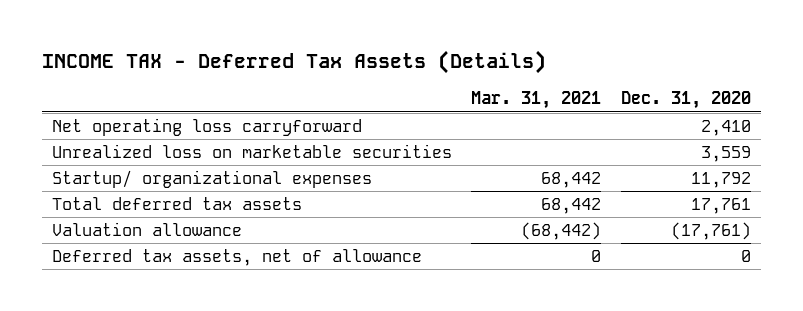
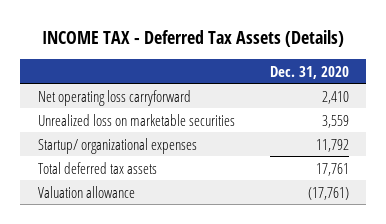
[471,91,602,110] Mar. 31, 2021 -> none
[51,249,422,267] Deferred tax assets, net of allowance -> none

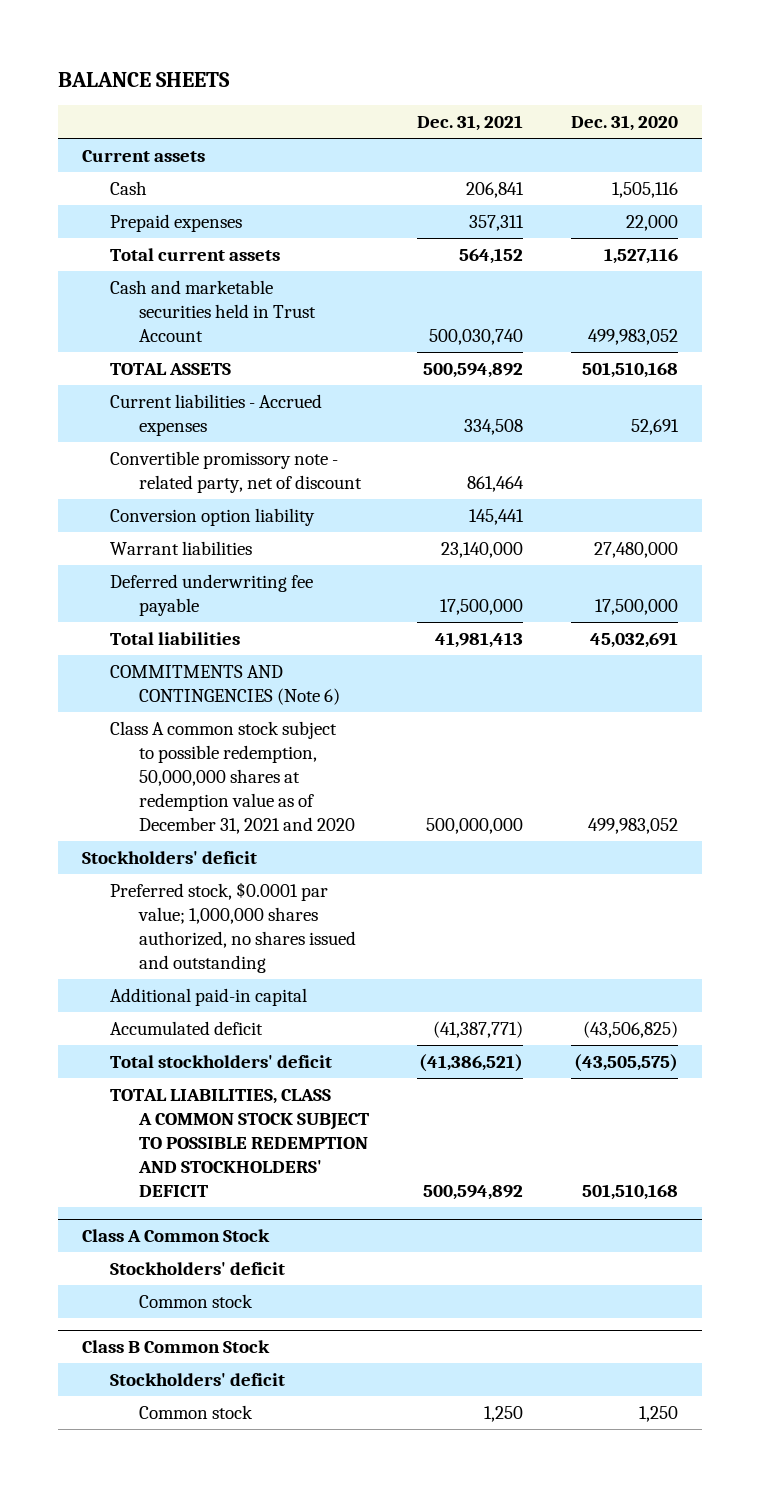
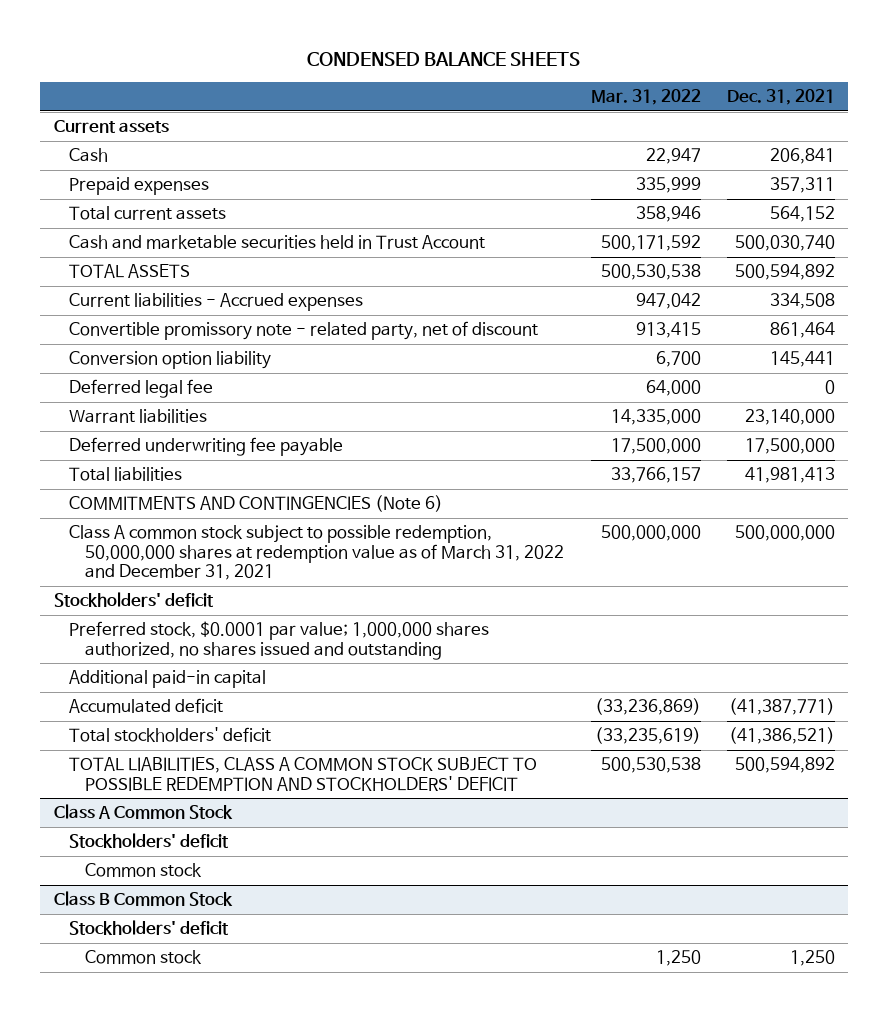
[57,71,230,87] BALANCE SHEETS -> [307,51,581,66] CONDENSED BALANCE SHEETS
[571,115,679,132] Dec. 31, 2020 -> none
none -> [590,89,701,106] Mar. 31, 2022
none -> [69,379,214,399] Deferred legal fee
[110,720,356,835] Class A common stock subject to possible redemption, 50,000,000 shares at redemption value as of December 31, 2021 and 2020 -> [69,525,565,581] Class A common stock subject to possible redemption, 50,000,000 shares at redemption value as of March 31, 2022 and December 31, 2021

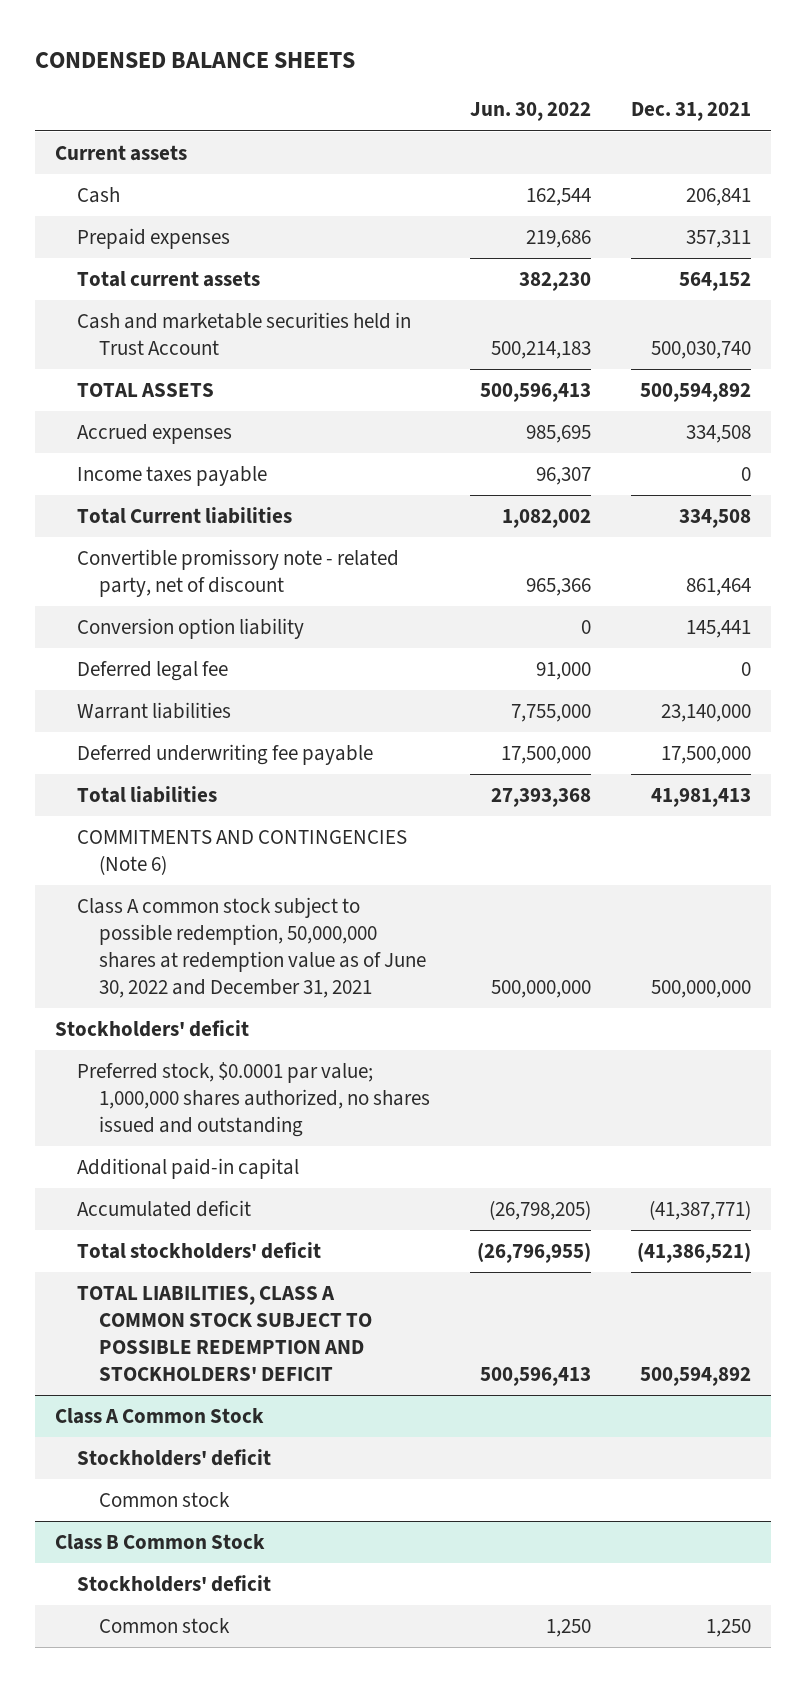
[590,89,701,106] Mar. 31, 2022 -> none
none -> [470,102,592,122] Jun. 30, 2022
[69,293,364,312] Current liabilities - Accrued expenses -> [77,423,233,444] Accrued expenses
none -> [77,465,268,486] Income taxes payable
none -> [77,506,293,524] Total Current liabilities
[69,525,565,581] Class A common stock subject to possible redemption, 50,000,000 shares at redemption value as of March 31, 2022 and December 31, 2021 -> [77,896,427,998] Class A common stock subject to possible redemption, 50,000,000 shares at redemption value as of June 30, 2022 and December 31, 2021

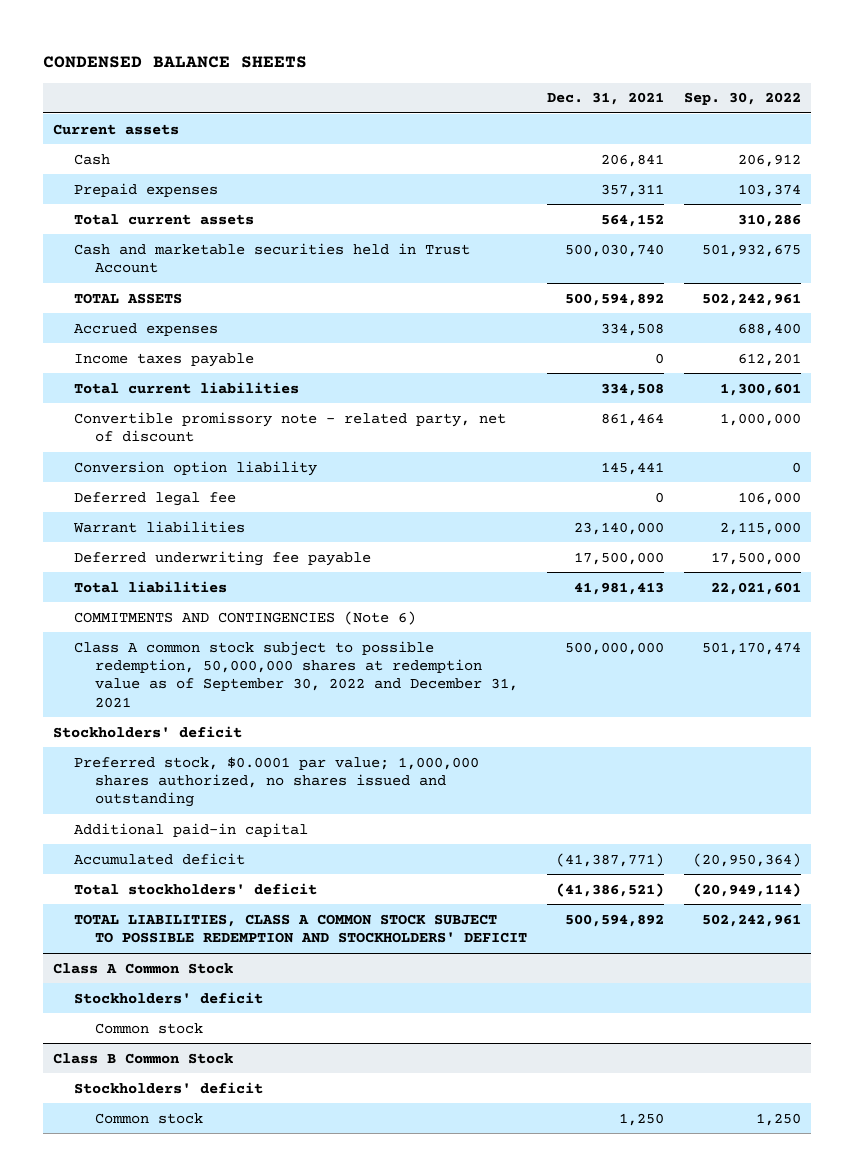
[470,102,592,122] Jun. 30, 2022 -> none
none -> [684,92,802,106] Sep. 30, 2022
[77,506,293,524] Total Current liabilities -> [73,381,299,394] Total current liabilities
[77,896,427,998] Class A common stock subject to possible redemption, 50,000,000 shares at redemption value as of June 30, 2022 and December 31, 2021 -> [73,640,518,708] Class A common stock subject to possible redemption, 50,000,000 shares at redemption value as of September 30, 2022 and December 31, 2021

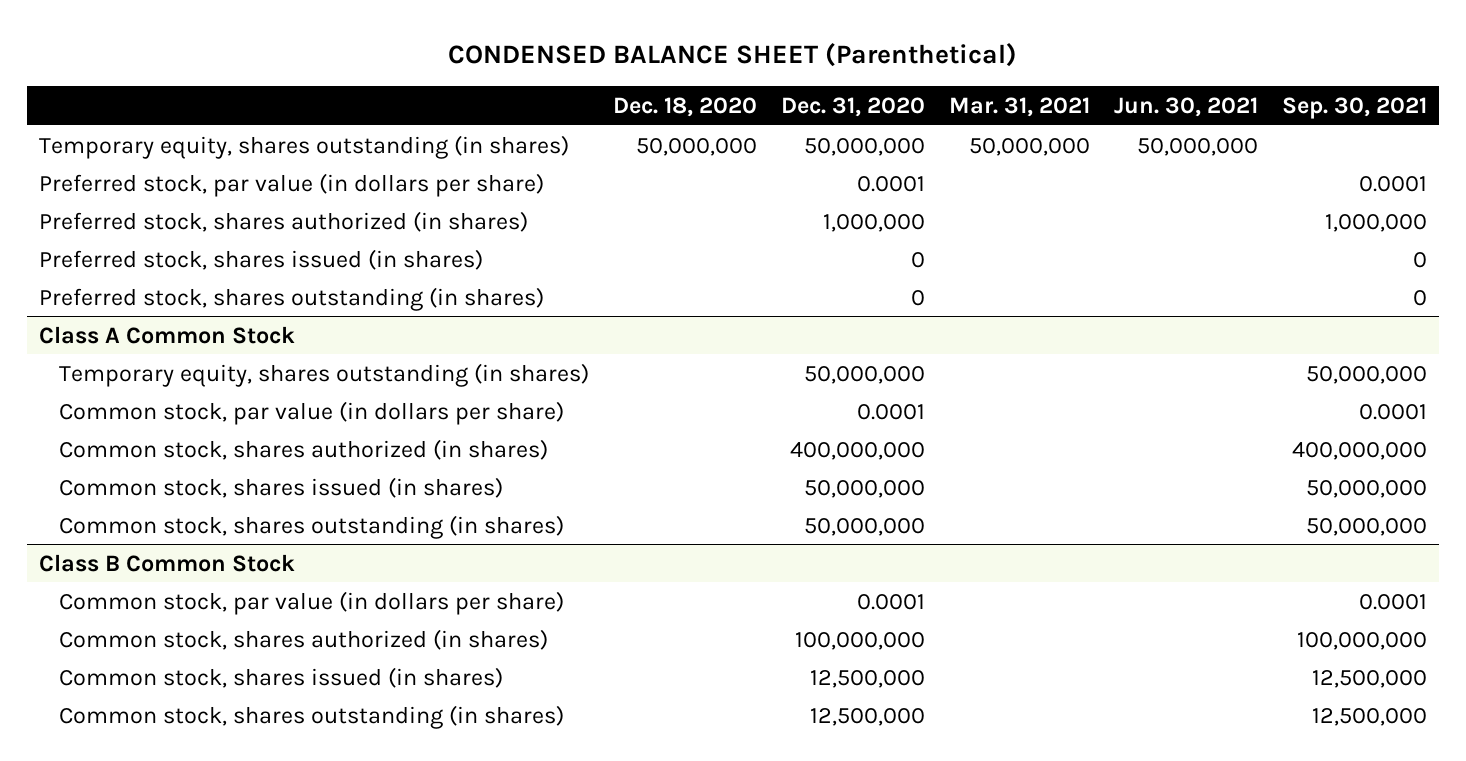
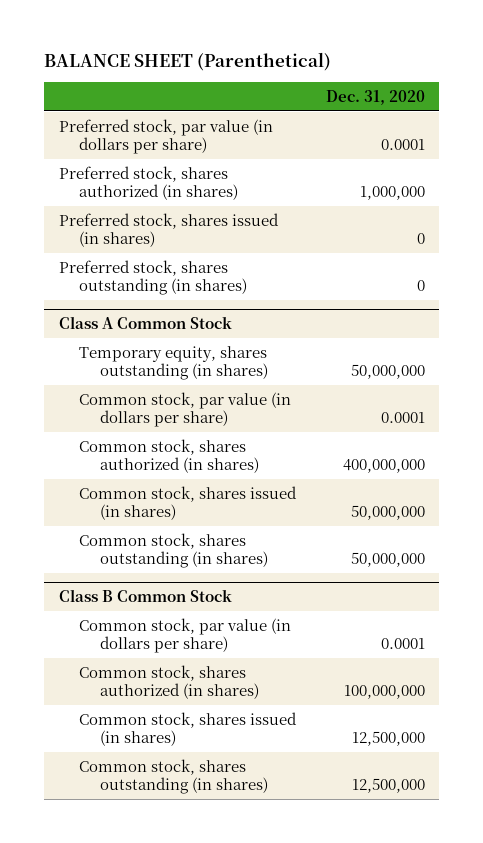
[448,43,1018,68] CONDENSED BALANCE SHEET (Parenthetical) -> [44,52,332,72] BALANCE SHEET (Parenthetical)
[612,96,757,117] Dec. 18, 2020 -> none
[949,96,1091,117] Mar. 31, 2021 -> none
[1114,96,1259,117] Jun. 30, 2021 -> none
[1282,96,1428,119] Sep. 30, 2021 -> none
[39,134,570,159] Temporary equity, shares outstanding (in shares) -> none

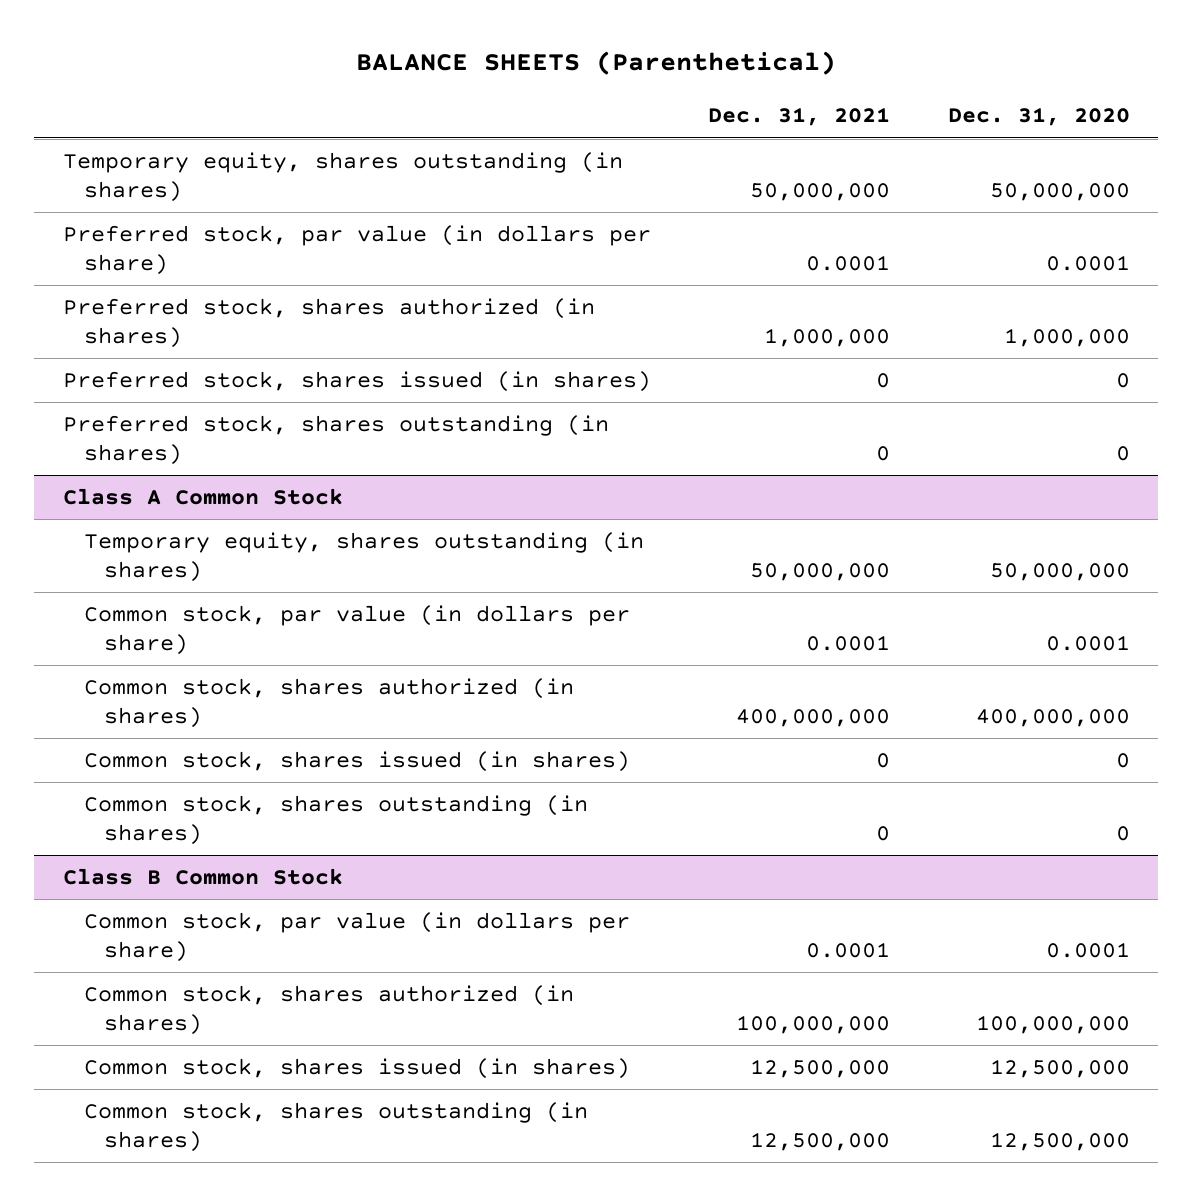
[44,52,332,72] BALANCE SHEET (Parenthetical) -> [356,51,837,76] BALANCE SHEETS (Parenthetical)
none -> [708,107,891,127] Dec. 31, 2021
none -> [62,151,623,203] Temporary equity, shares outstanding (in shares)
[350,505,425,521] 50,000,000 -> [1115,752,1130,768] 0
[350,552,425,568] 50,000,000 -> [1115,826,1130,842] 0

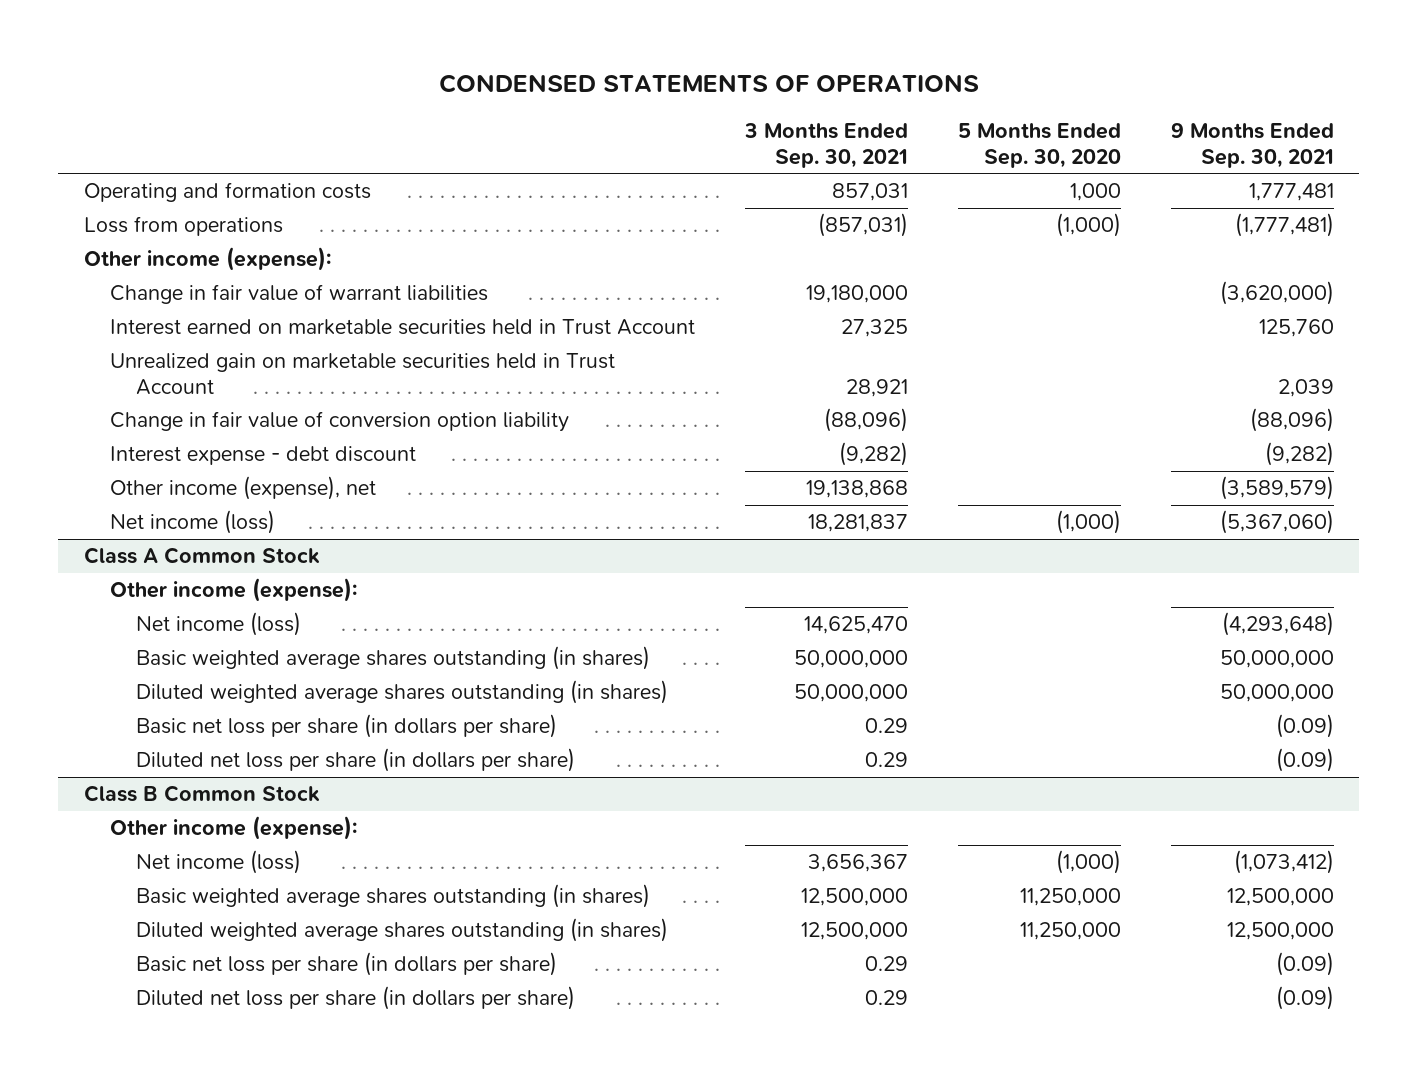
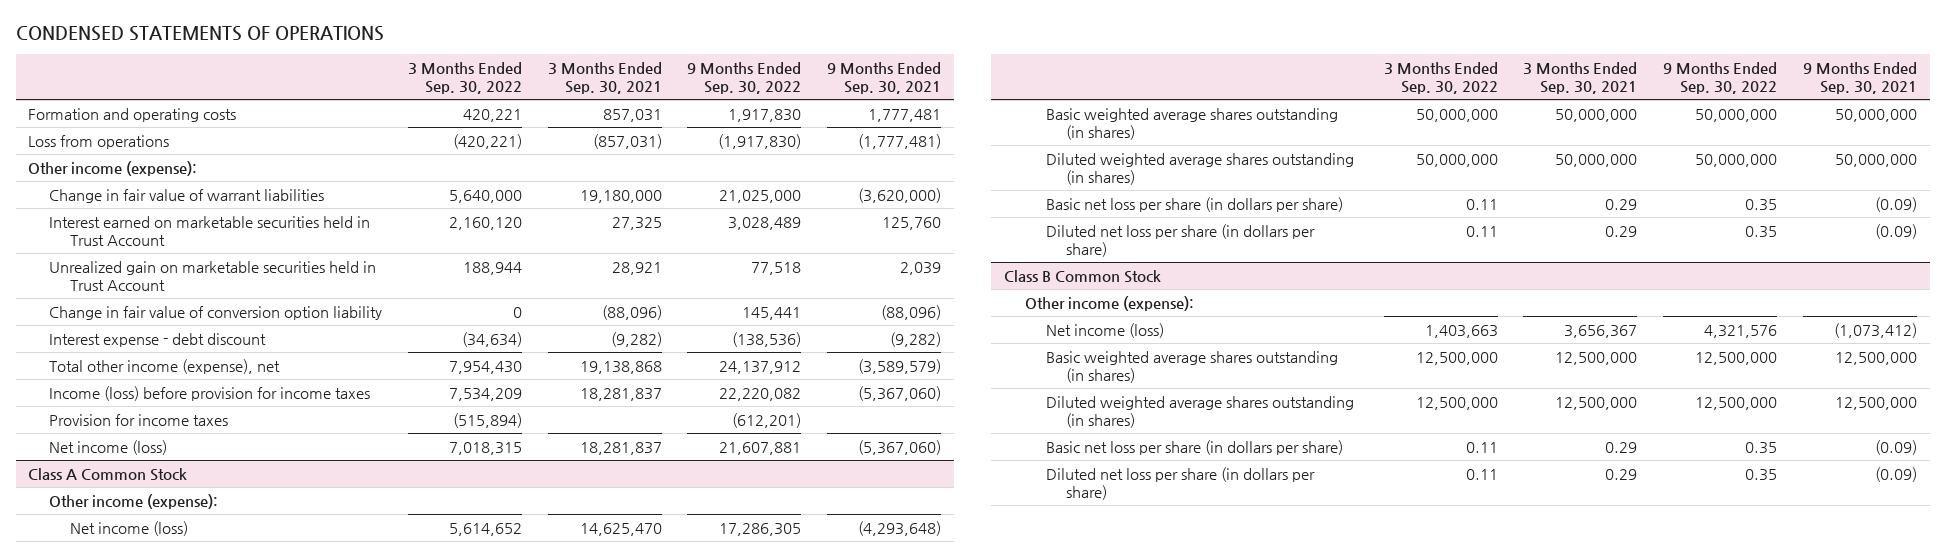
[957,122,1121,168] 5 Months Ended Sep. 30, 2020 -> none
none -> [407,61,522,95] 3 Months Ended Sep. 30, 2022
none -> [687,61,802,95] 9 Months Ended Sep. 30, 2022
[83,182,371,203] Operating and formation costs -> [28,107,237,122] Formation and operating costs
[109,476,376,501] Other income (expense), net -> [49,358,281,374] Total other income (expense), net
none -> [49,385,371,401] Income (loss) before provision for income taxes
none -> [49,413,229,426] Provision for income taxes

